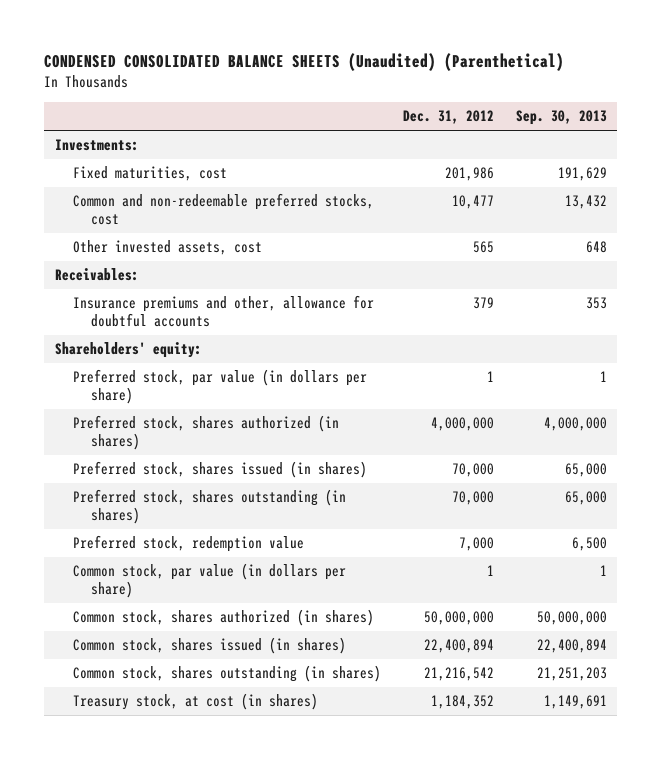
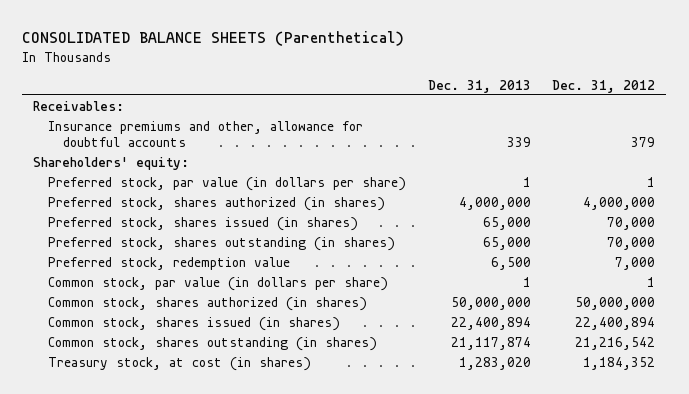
[44,53,565,72] CONDENSED CONSOLIDATED BALANCE SHEETS (Unaudited) (Parenthetical) -> [22,31,405,47] CONSOLIDATED BALANCE SHEETS (Parenthetical)
[515,110,607,126] Sep. 30, 2013 -> none
none -> [427,79,531,93] Dec. 31, 2013
[55,139,140,152] Investments: -> none
[73,166,228,182] Fixed maturities, cost -> none
[73,193,375,225] Common and non-redeemable preferred stocks, cost -> none
[73,240,263,256] Other invested assets, cost -> none

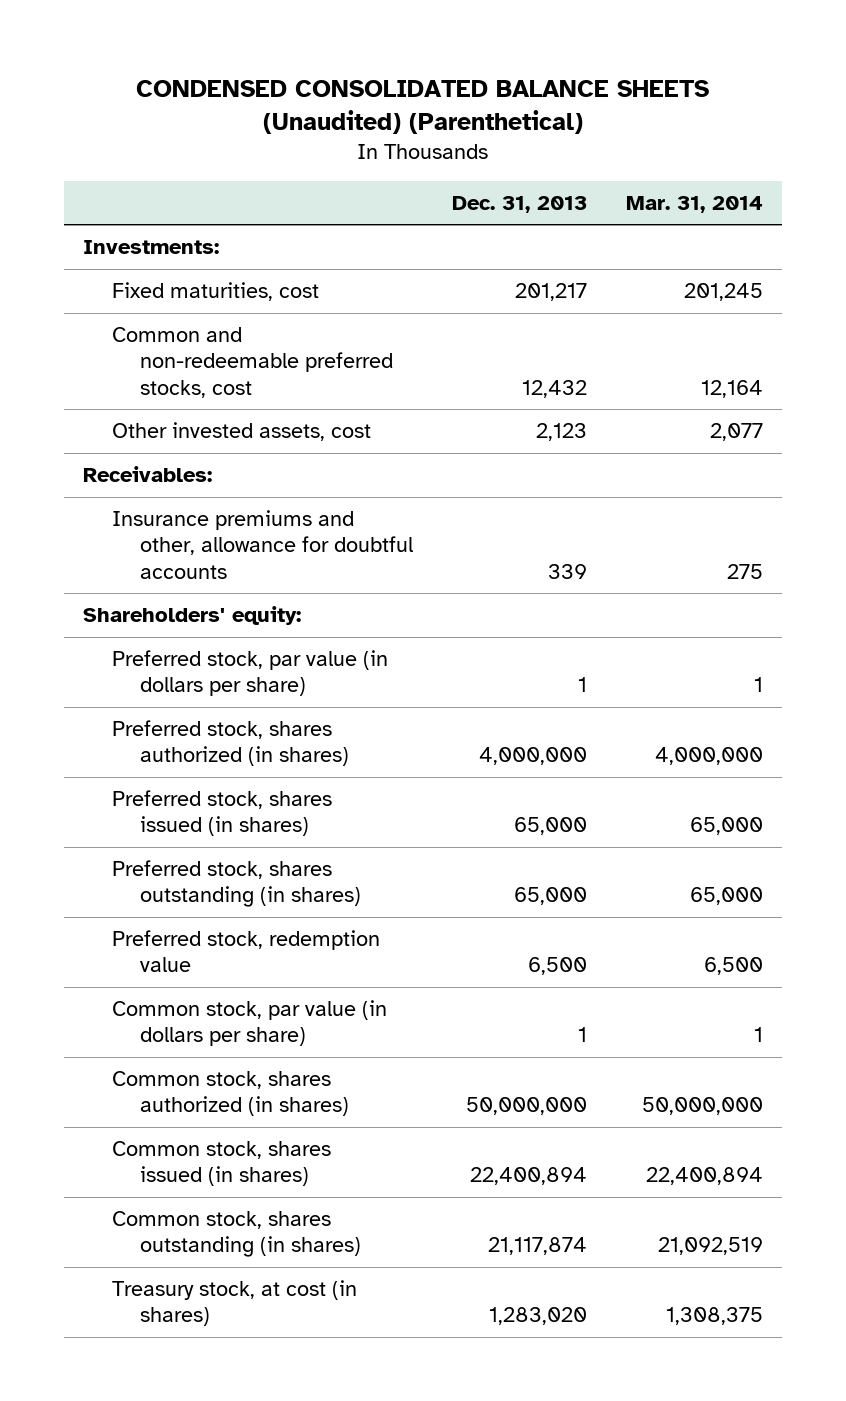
[22,31,405,47] CONSOLIDATED BALANCE SHEETS (Parenthetical) -> [136,80,710,135] CONDENSED CONSOLIDATED BALANCE SHEETS (Unaudited) (Parenthetical)
[552,79,656,93] Dec. 31, 2012 -> none
none -> [626,195,764,213] Mar. 31, 2014
none -> [83,240,220,255] Investments:
none -> [111,282,319,302] Fixed maturities, cost
none -> [111,327,394,398] Common and non-redeemable preferred stocks, cost
none -> [111,422,371,442] Other invested assets, cost

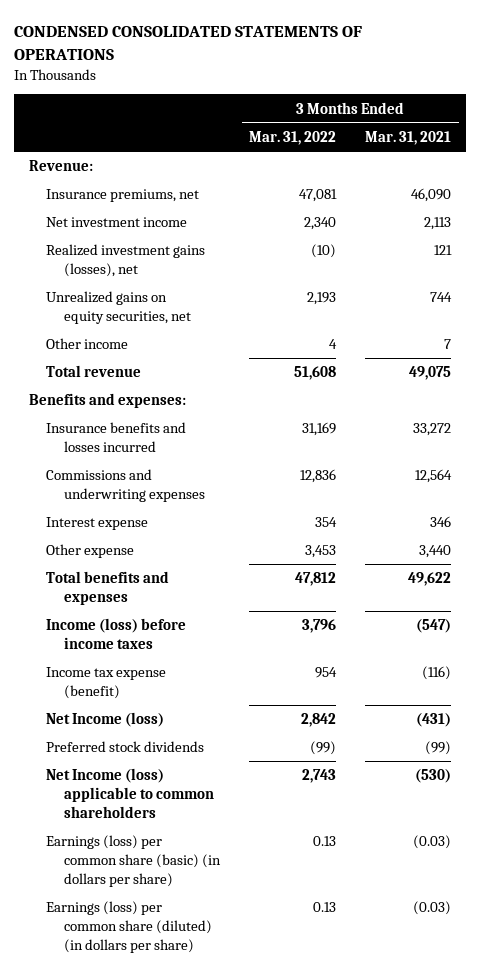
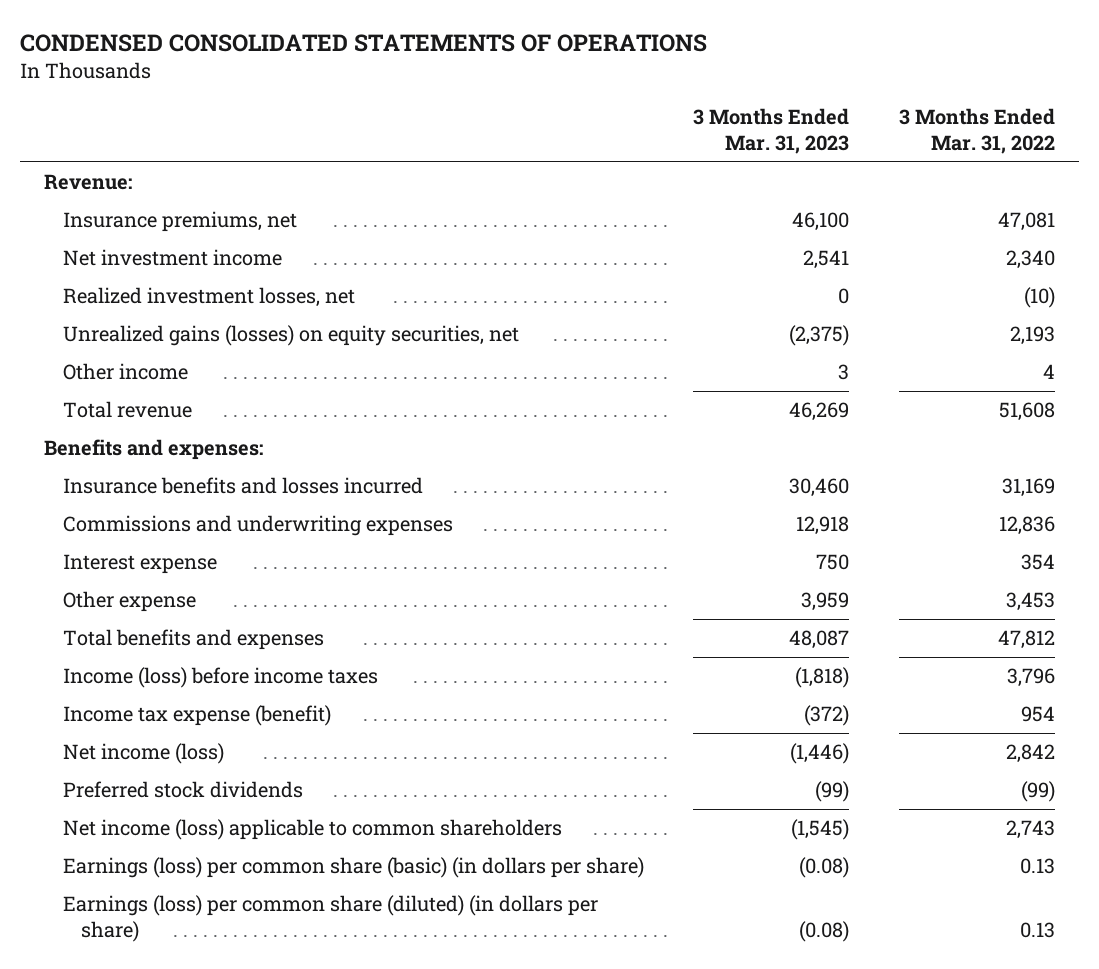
[365,131,452,146] Mar. 31, 2021 -> none
none -> [693,108,850,154] 3 Months Ended Mar. 31, 2023
[46,244,206,278] Realized investment gains (losses), net -> [62,287,355,308] Realized investment losses, net
[46,291,191,325] Unrealized gains on equity securities, net -> [62,325,519,347] Unrealized gains (losses) on equity securities, net
[46,712,165,728] Net Income (loss) -> [62,743,224,765] Net income (loss)
[46,768,214,819] Net Income (loss) applicable to common shareholders -> [62,819,562,841] Net income (loss) applicable to common shareholders

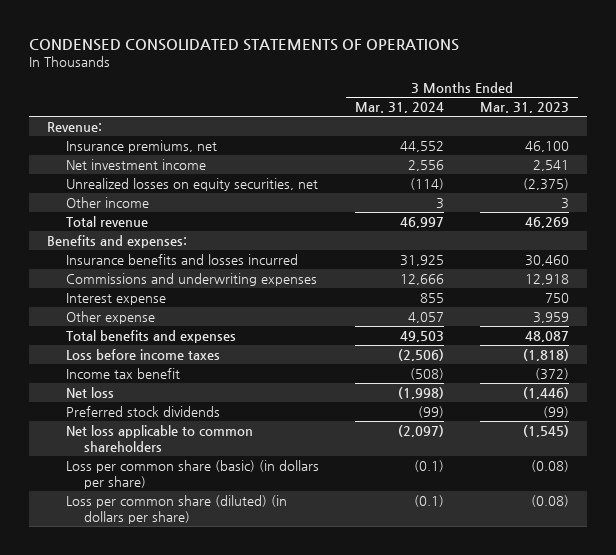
[898,108,1055,154] 3 Months Ended Mar. 31, 2022 -> none
none -> [354,102,444,114] Mar. 31, 2024
[62,287,355,308] Realized investment losses, net -> none
[62,325,519,347] Unrealized gains (losses) on equity securities, net -> [65,177,318,191] Unrealized losses on equity securities, net
[62,667,378,689] Income (loss) before income taxes -> [65,348,220,360] Loss before income taxes
[62,705,331,727] Income tax expense (benefit) -> [65,367,180,379] Income tax benefit
[62,743,224,765] Net income (loss) -> [65,386,114,398] Net loss
[62,819,562,841] Net income (loss) applicable to common shareholders -> [65,424,253,453] Net loss applicable to common shareholders
[62,857,644,879] Earnings (loss) per common share (basic) (in dollars per share) -> [65,459,319,490] Loss per common share (basic) (in dollars per share)
[62,895,598,942] Earnings (loss) per common share (diluted) (in dollars per share) -> [65,494,287,525] Loss per common share (diluted) (in dollars per share)

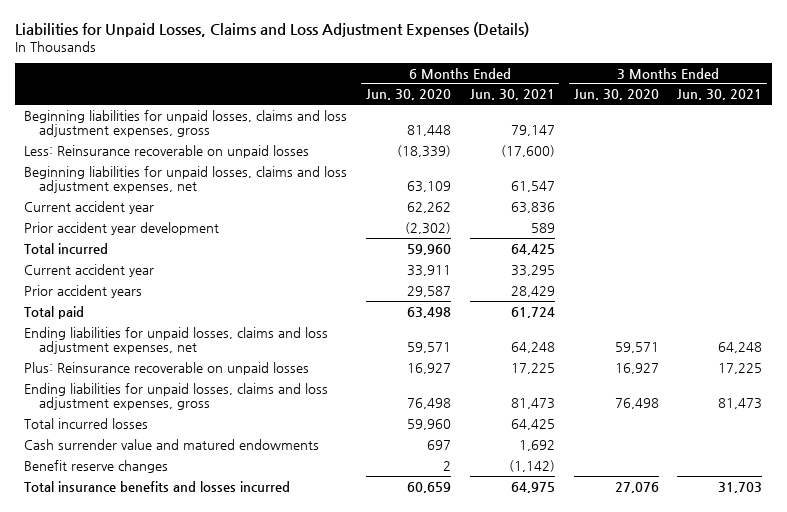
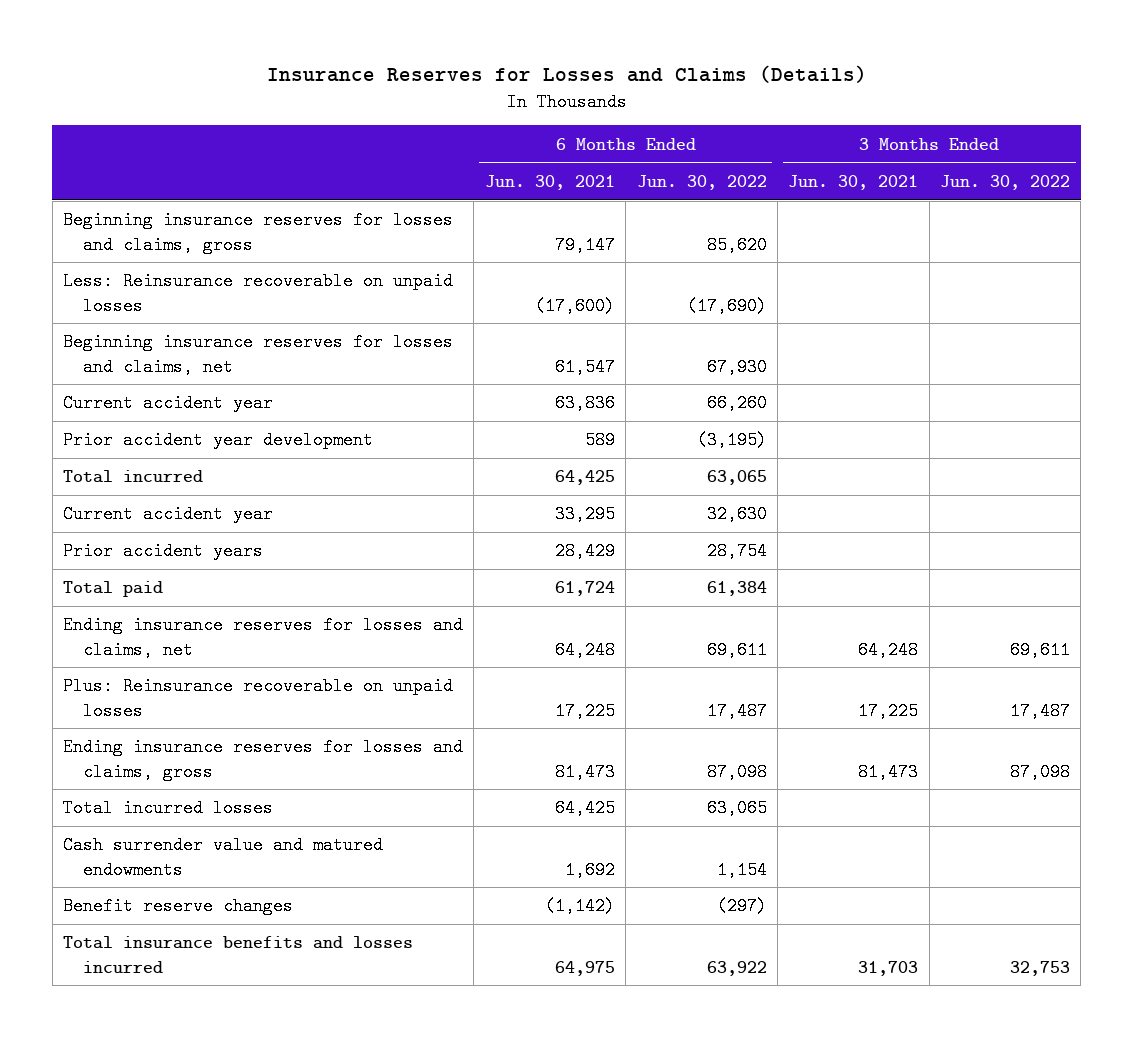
[14,21,529,37] Liabilities for Unpaid Losses, Claims and Loss Adjustment Expenses (Details) -> [266,65,867,84] Insurance Reserves for Losses and Claims (Details)
[365,89,451,101] Jun. 30, 2020 -> none
[573,89,659,101] Jun. 30, 2020 -> none
none -> [636,174,767,190] Jun. 30, 2022
none -> [940,174,1071,190] Jun. 30, 2022
[24,109,348,138] Beginning liabilities for unpaid losses, claims and loss adjustment expenses, gross -> [62,211,453,254] Beginning insurance reserves for losses and claims, gross
[24,165,348,194] Beginning liabilities for unpaid losses, claims and loss adjustment expenses, net -> [62,333,453,376] Beginning insurance reserves for losses and claims, net
[24,326,329,355] Ending liabilities for unpaid losses, claims and loss adjustment expenses, net -> [62,616,463,659] Ending insurance reserves for losses and claims, net
[24,382,329,411] Ending liabilities for unpaid losses, claims and loss adjustment expenses, gross -> [62,738,463,781] Ending insurance reserves for losses and claims, gross

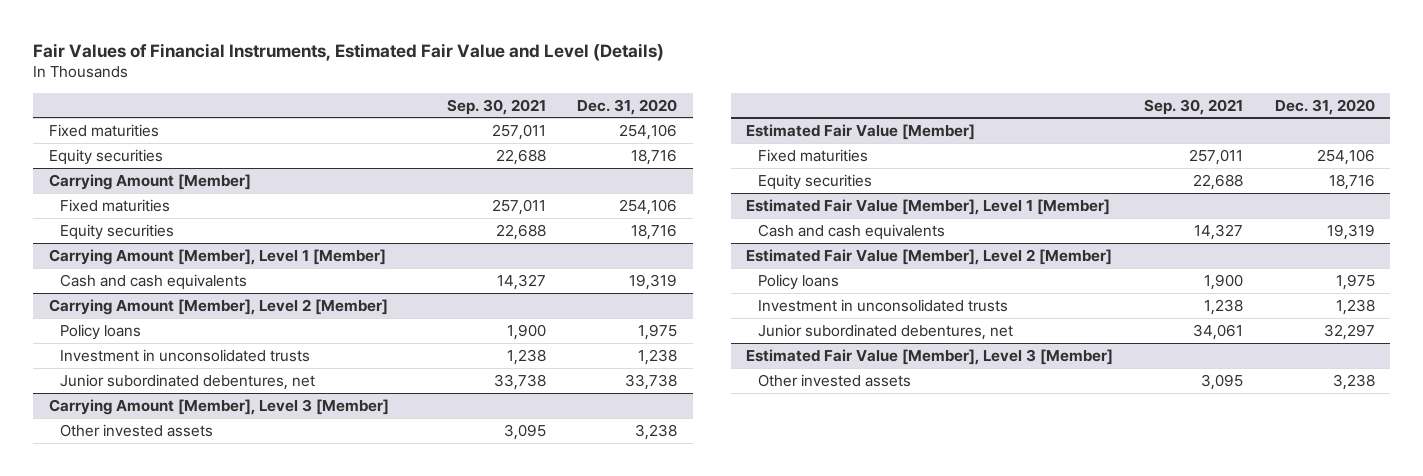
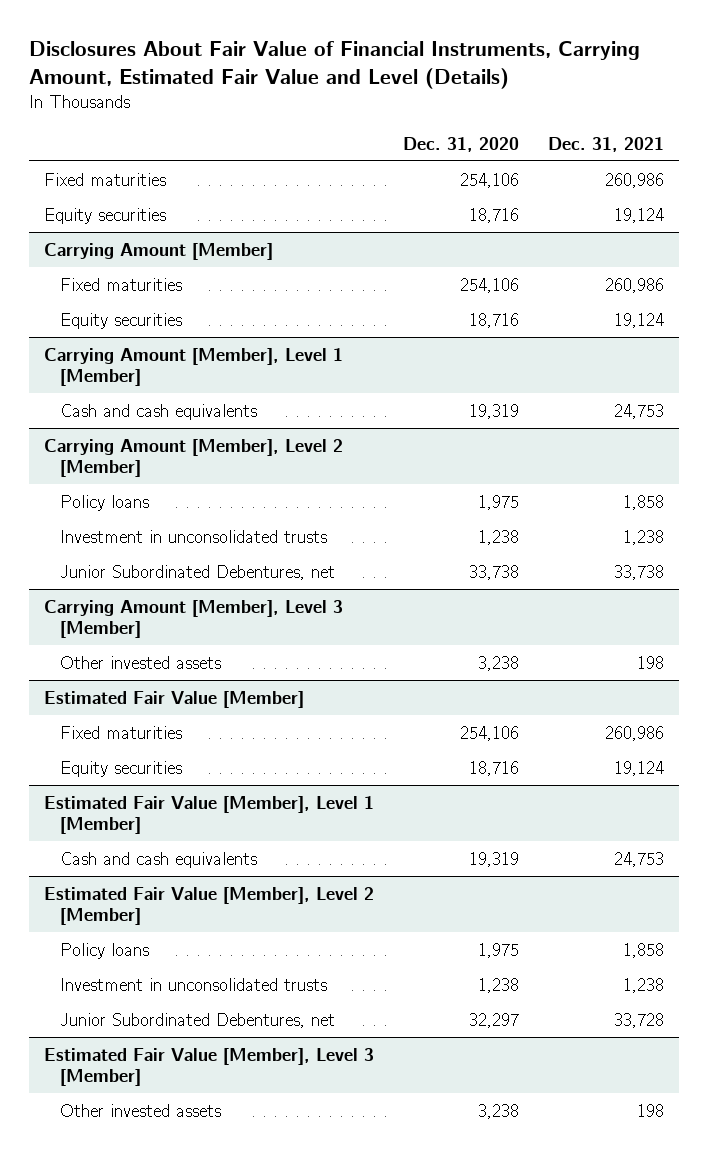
[33,42,665,61] Fair Values of Financial Instruments, Estimated Fair Value and Level (Details) -> [28,41,640,90] Disclosures About Fair Value of Financial Instruments, Carrying Amount, Estimated Fair Value and Level (Details)
[446,98,546,115] Sep. 30, 2021 -> none
none -> [548,136,665,152] Dec. 31, 2021
[60,373,316,390] Junior subordinated debentures, net -> [60,564,336,580] Junior Subordinated Debentures, net
[757,323,1013,340] Junior subordinated debentures, net -> [60,1012,336,1028] Junior Subordinated Debentures, net

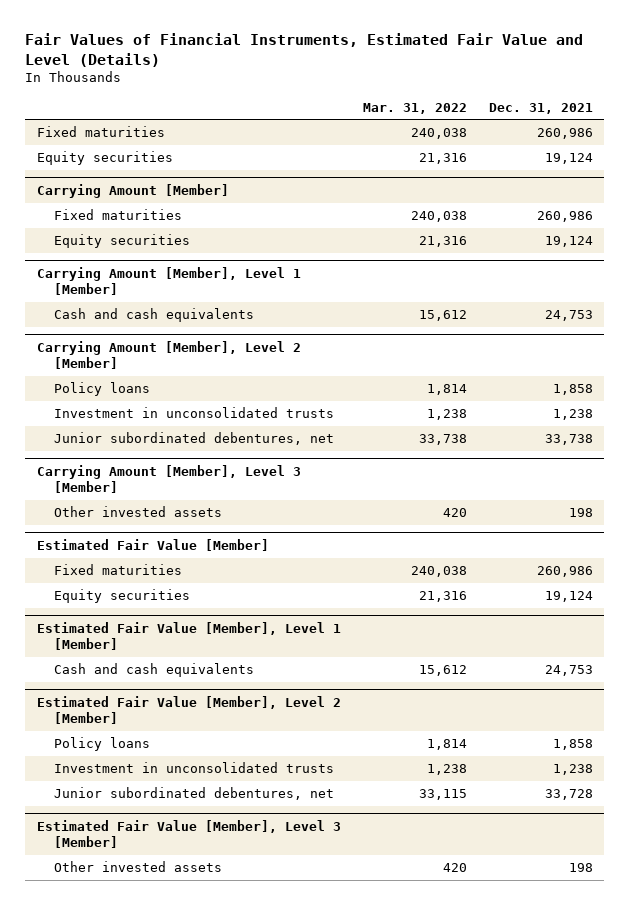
[28,41,640,90] Disclosures About Fair Value of Financial Instruments, Carrying Amount, Estimated Fair Value and Level (Details) -> [25,33,584,67] Fair Values of Financial Instruments, Estimated Fair Value and Level (Details)
[402,136,519,152] Dec. 31, 2020 -> none
none -> [362,102,467,114] Mar. 31, 2022
[60,564,336,580] Junior Subordinated Debentures, net -> [53,432,334,446] Junior subordinated debentures, net
[60,1012,336,1028] Junior Subordinated Debentures, net -> [53,787,334,801] Junior subordinated debentures, net

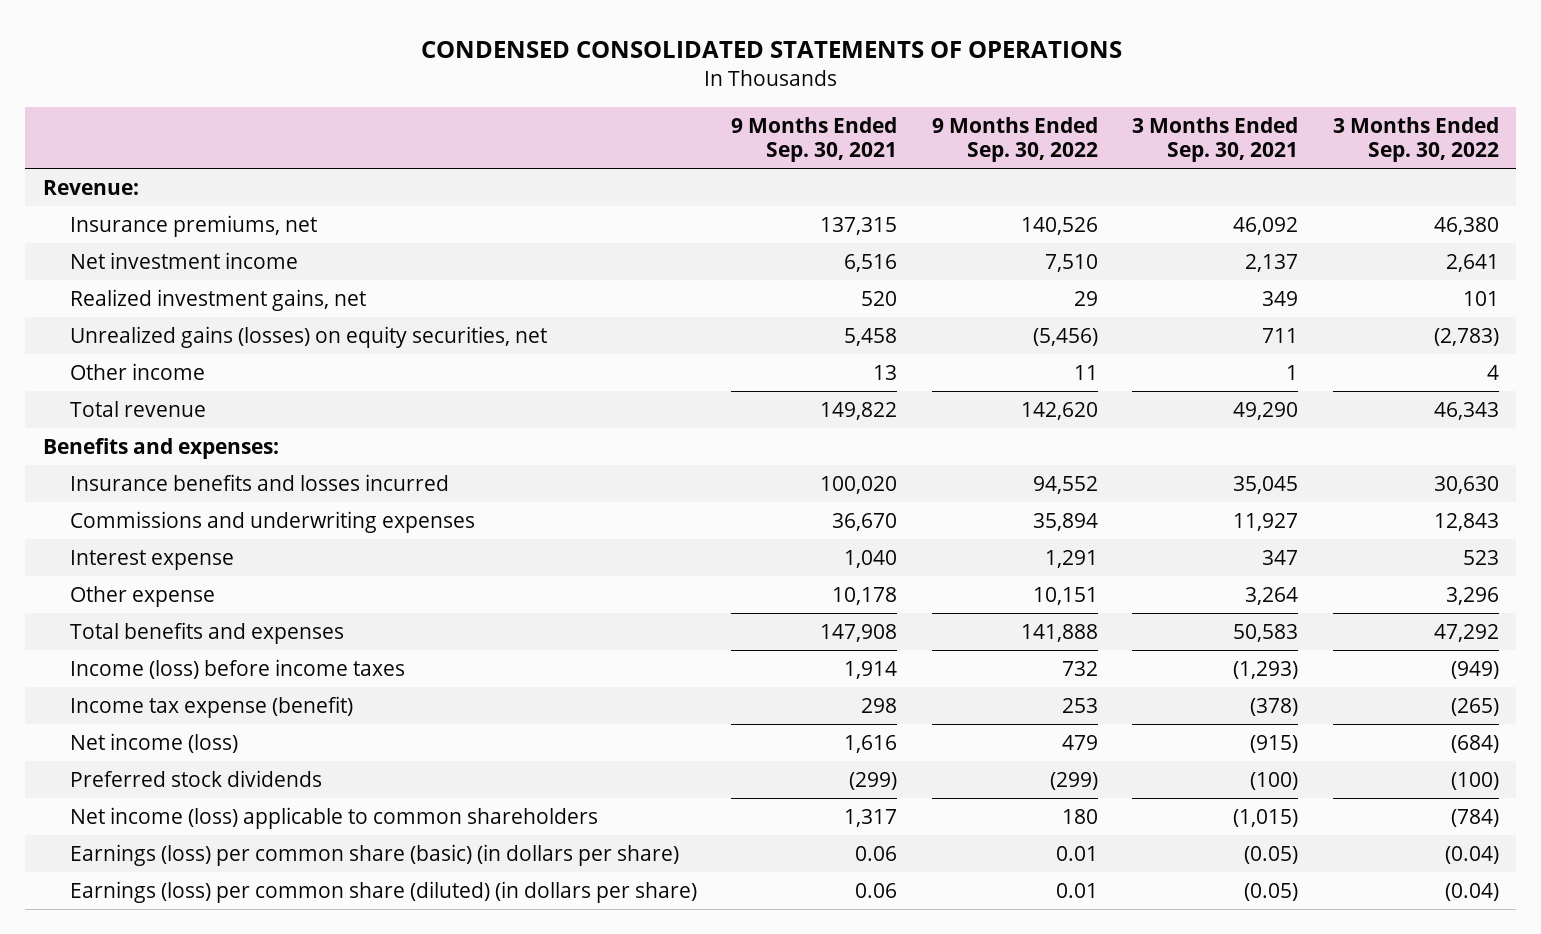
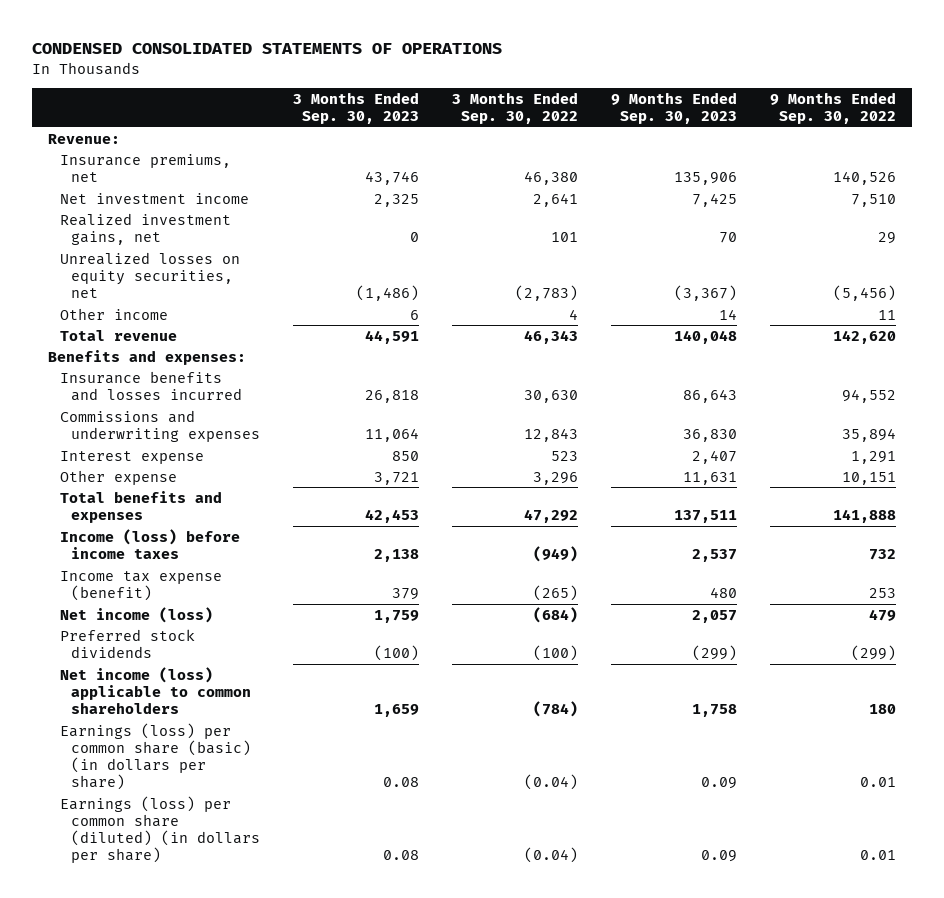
[731,116,898,163] 9 Months Ended Sep. 30, 2021 -> none
[1132,116,1299,163] 3 Months Ended Sep. 30, 2021 -> none
none -> [293,91,420,125] 3 Months Ended Sep. 30, 2023
none -> [611,91,738,125] 9 Months Ended Sep. 30, 2023
[69,325,547,348] Unrealized gains (losses) on equity securities, net -> [59,251,240,299] Unrealized losses on equity securities, net

